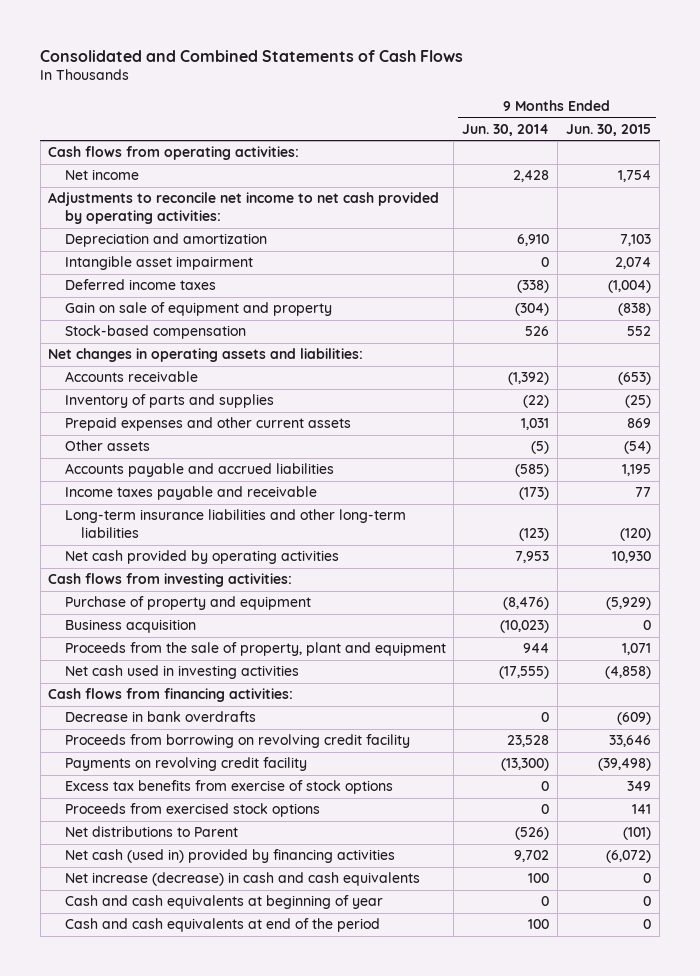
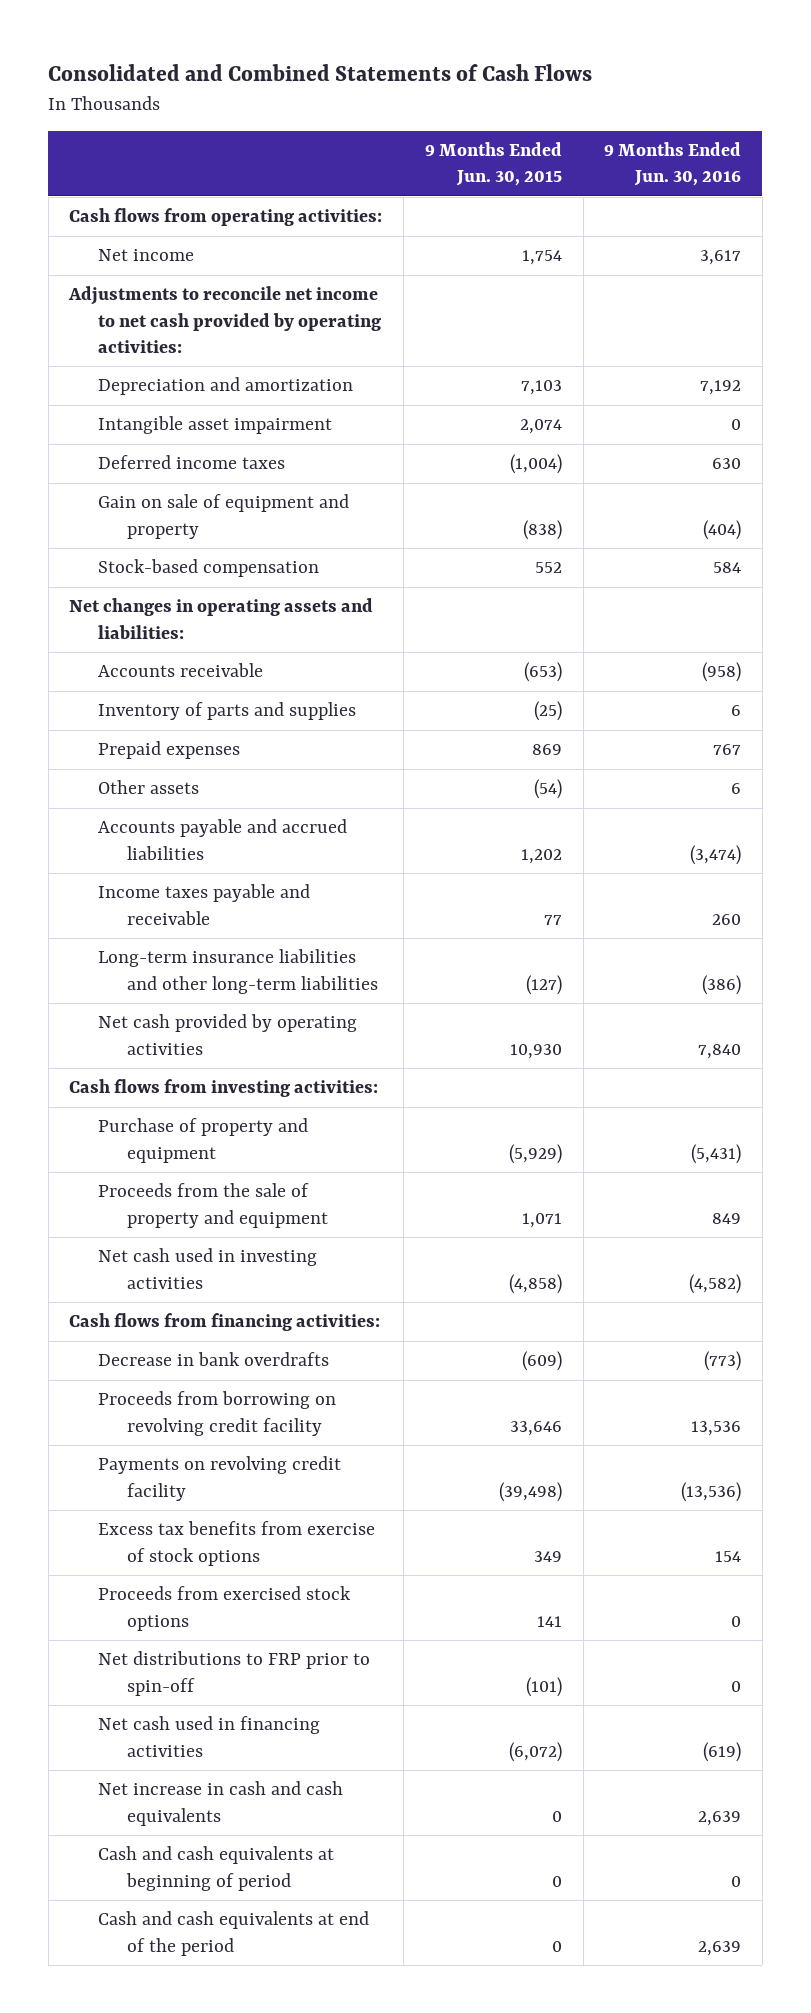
[462,123,550,136] Jun. 30, 2014 -> none
none -> [604,142,742,187] 9 Months Ended Jun. 30, 2016
[64,417,351,432] Prepaid expenses and other current assets -> [98,741,241,760] Prepaid expenses
[622,464,652,477] 1,195 -> [520,848,562,864] 1,202
[620,528,652,542] (120) -> [525,974,562,995] (127)
[64,619,196,634] Business acquisition -> none
[64,642,446,657] Proceeds from the sale of property, plant and equipment -> [98,1183,329,1228] Proceeds from the sale of property and equipment
[64,826,238,838] Net distributions to Parent -> [98,1651,371,1696] Net distributions to FRP prior to spin-off
[64,849,395,864] Net cash (used in) provided by financing activities -> [98,1716,321,1757] Net cash used in financing activities
[64,872,420,887] Net increase (decrease) in cash and cash equivalents -> [98,1781,344,1826] Net increase in cash and cash equivalents
[64,895,383,910] Cash and cash equivalents at beginning of year -> [98,1846,335,1891] Cash and cash equivalents at beginning of period

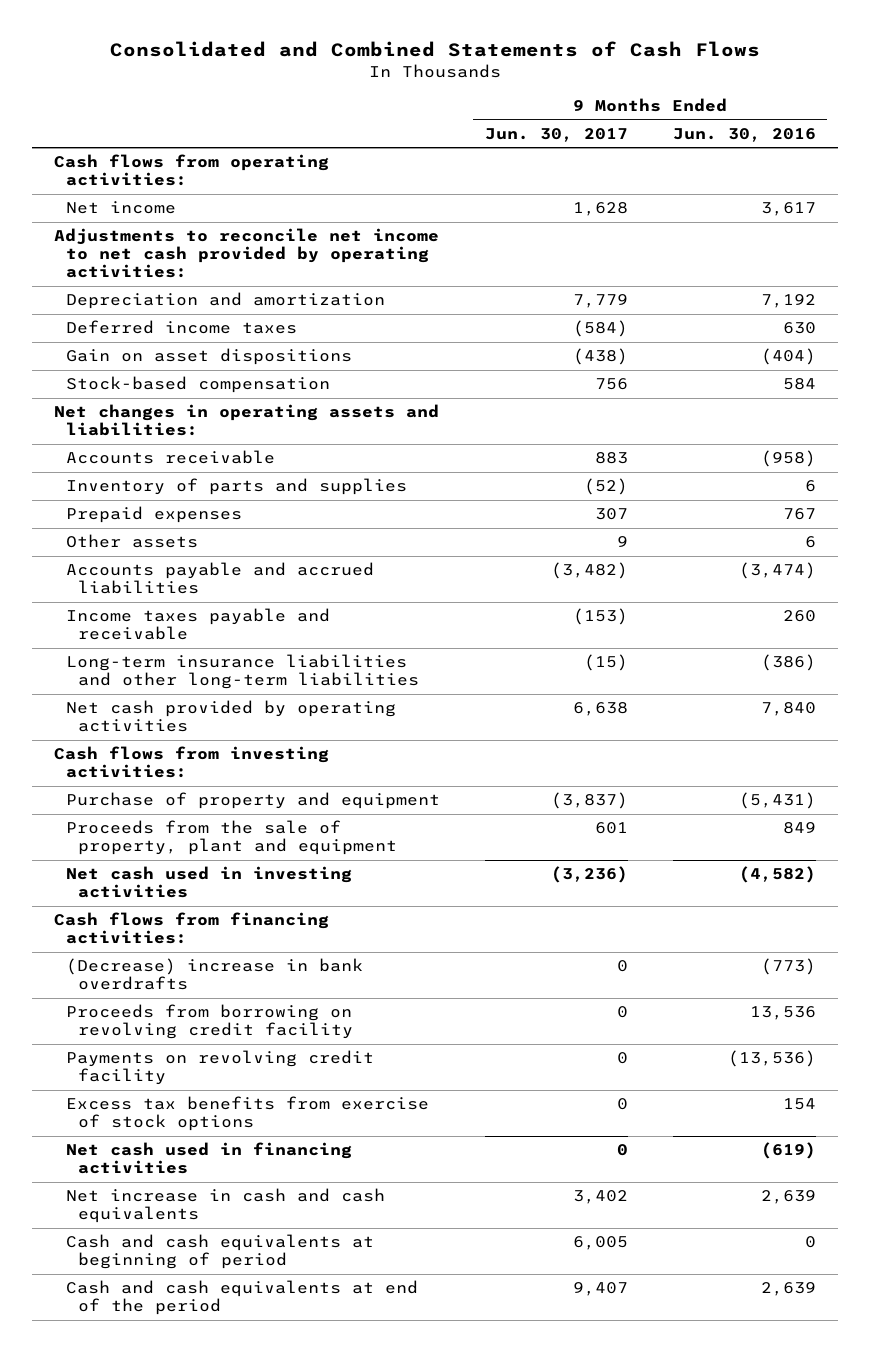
[424,142,562,187] 9 Months Ended Jun. 30, 2015 -> none
none -> [484,128,628,143] Jun. 30, 2017
[98,416,333,435] Intangible asset impairment -> none
[98,494,350,539] Gain on sale of equipment and property -> [65,348,352,366] Gain on asset dispositions
[98,1183,329,1228] Proceeds from the sale of property and equipment -> [65,820,397,856] Proceeds from the sale of property, plant and equipment
[98,1352,330,1367] Decrease in bank overdrafts -> [65,958,363,991] (Decrease) increase in bank overdrafts
[98,1586,352,1631] Proceeds from exercised stock options -> none
[98,1651,371,1696] Net distributions to FRP prior to spin-off -> none

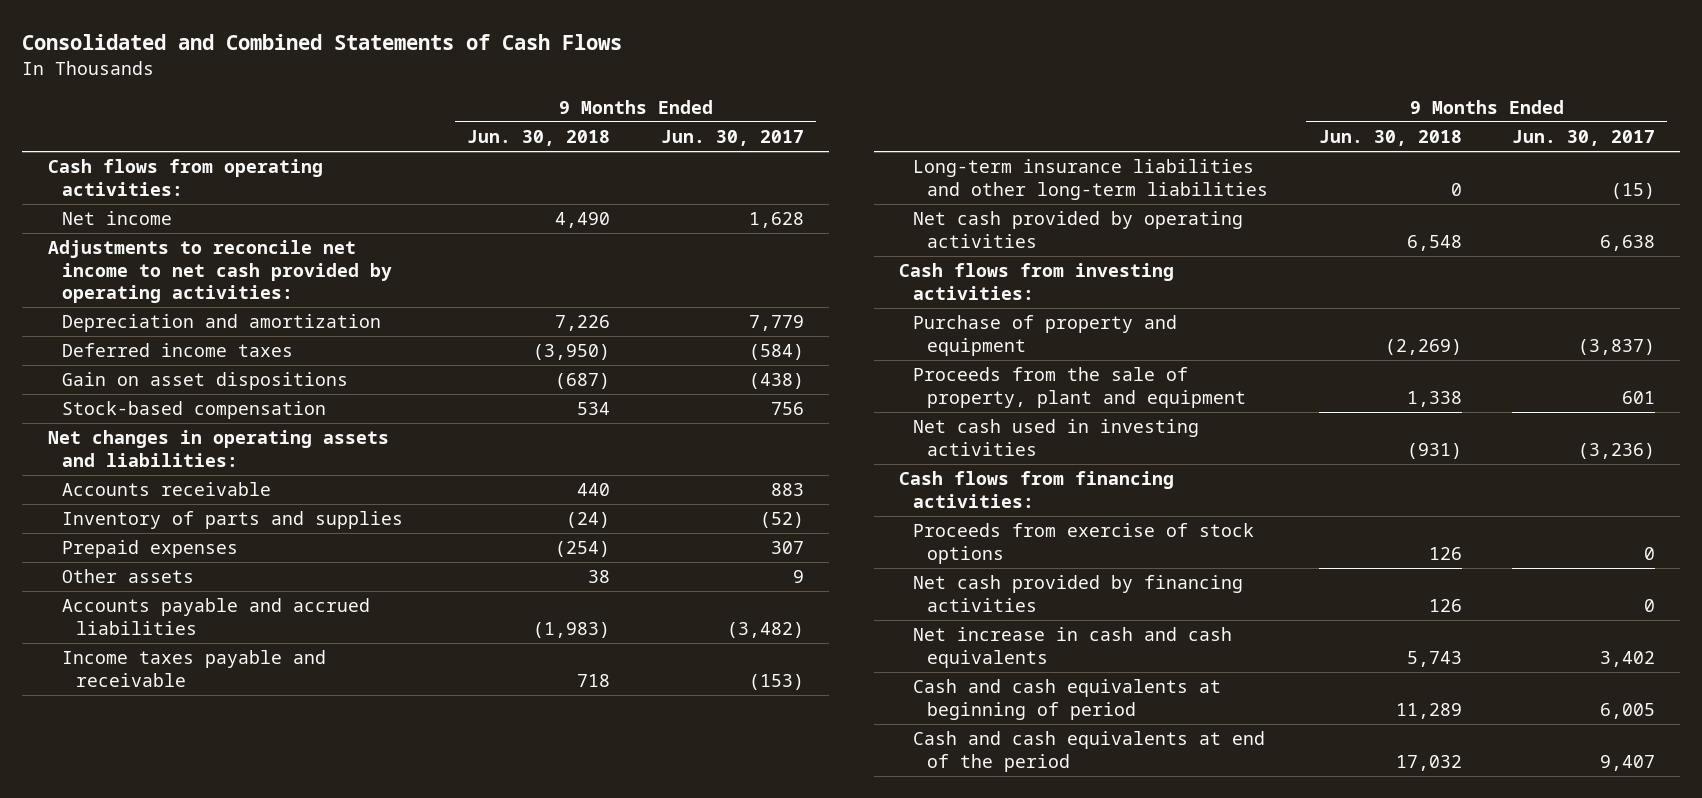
[672,128,816,143] Jun. 30, 2016 -> none
none -> [467,129,611,146] Jun. 30, 2018
[65,958,363,991] (Decrease) increase in bank overdrafts -> none
[65,1004,353,1040] Proceeds from borrowing on revolving credit facility -> none
[65,1050,374,1086] Payments on revolving credit facility -> none
[65,1096,429,1132] Excess tax benefits from exercise of stock options -> [913,523,1255,564] Proceeds from exercise of stock options
[65,1142,352,1175] Net cash used in financing activities -> [913,575,1244,612] Net cash provided by financing activities

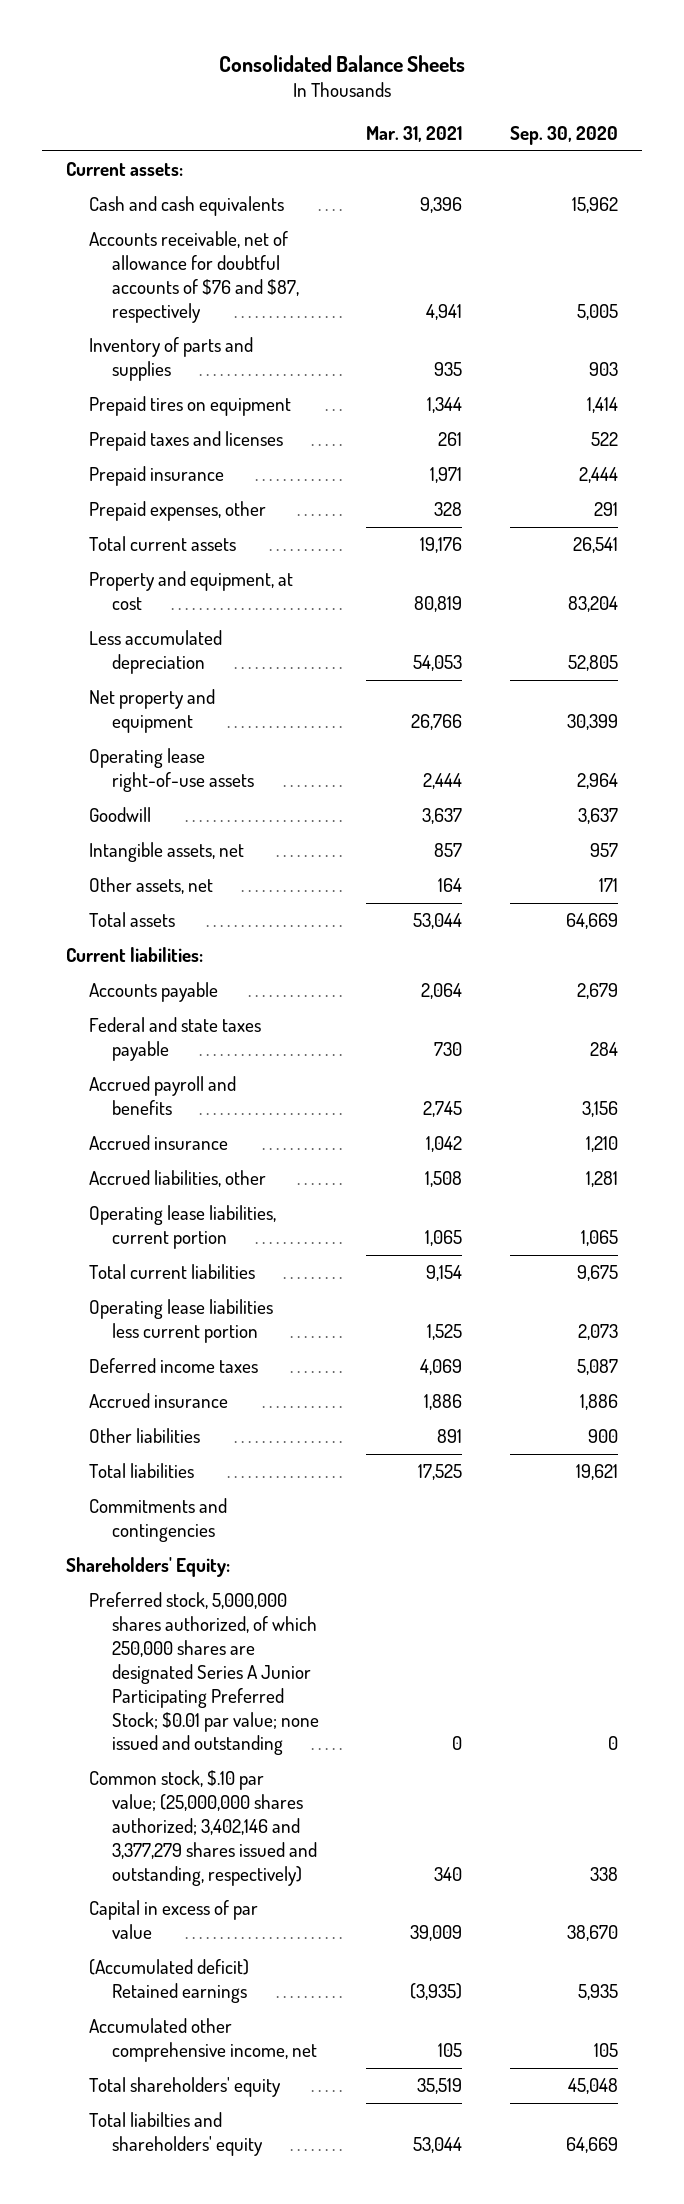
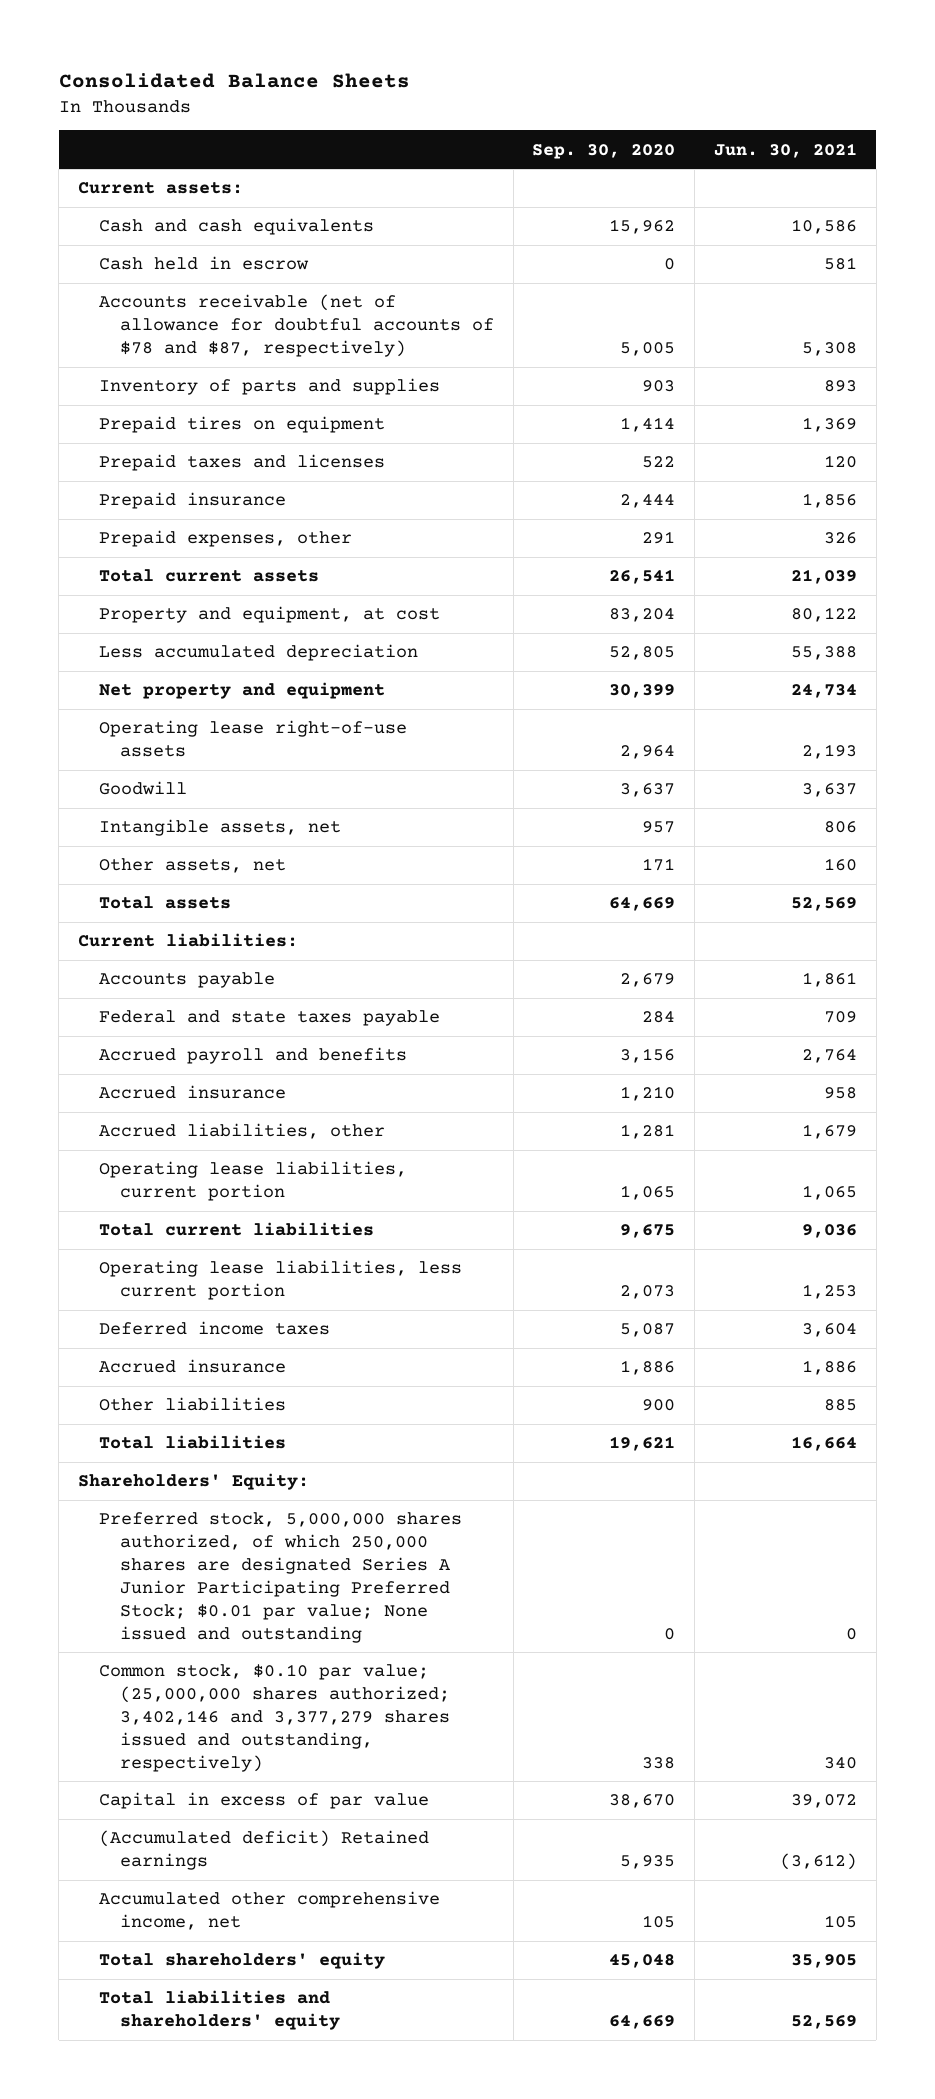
[366,126,463,143] Mar. 31, 2021 -> none
none -> [713,142,857,158] Jun. 30, 2021
none -> [98,256,309,271] Cash held in escrow
[88,231,299,323] Accounts receivable, net of allowance for doubtful accounts of $76 and $87, respectively -> [98,294,494,358] Accounts receivable (net of allowance for doubtful accounts of $78 and $87, respectively)
[88,1299,273,1344] Operating lease liabilities less current portion -> [98,1260,462,1301] Operating lease liabilities, less current portion
[88,1498,227,1543] Commitments and contingencies -> none
[88,1592,319,1756] Preferred stock, 5,000,000 shares authorized, of which 250,000 shares are designated Series A Junior Participating Preferred Stock; $0.01 par value; none issued and outstanding -> [98,1512,462,1643] Preferred stock, 5,000,000 shares authorized, of which 250,000 shares are designated Series A Junior Participating Preferred Stock; $0.01 par value; None issued and outstanding
[88,1770,317,1886] Common stock, $.10 par value; (25,000,000 shares authorized; 3,402,146 and 3,377,279 shares issued and outstanding, respectively) -> [98,1664,450,1772] Common stock, $0.10 par value; (25,000,000 shares authorized; 3,402,146 and 3,377,279 shares issued and outstanding, respectively)
[88,2112,263,2157] Total liabilties and shareholders' equity -> [98,1990,340,2031] Total liabilities and shareholders' equity

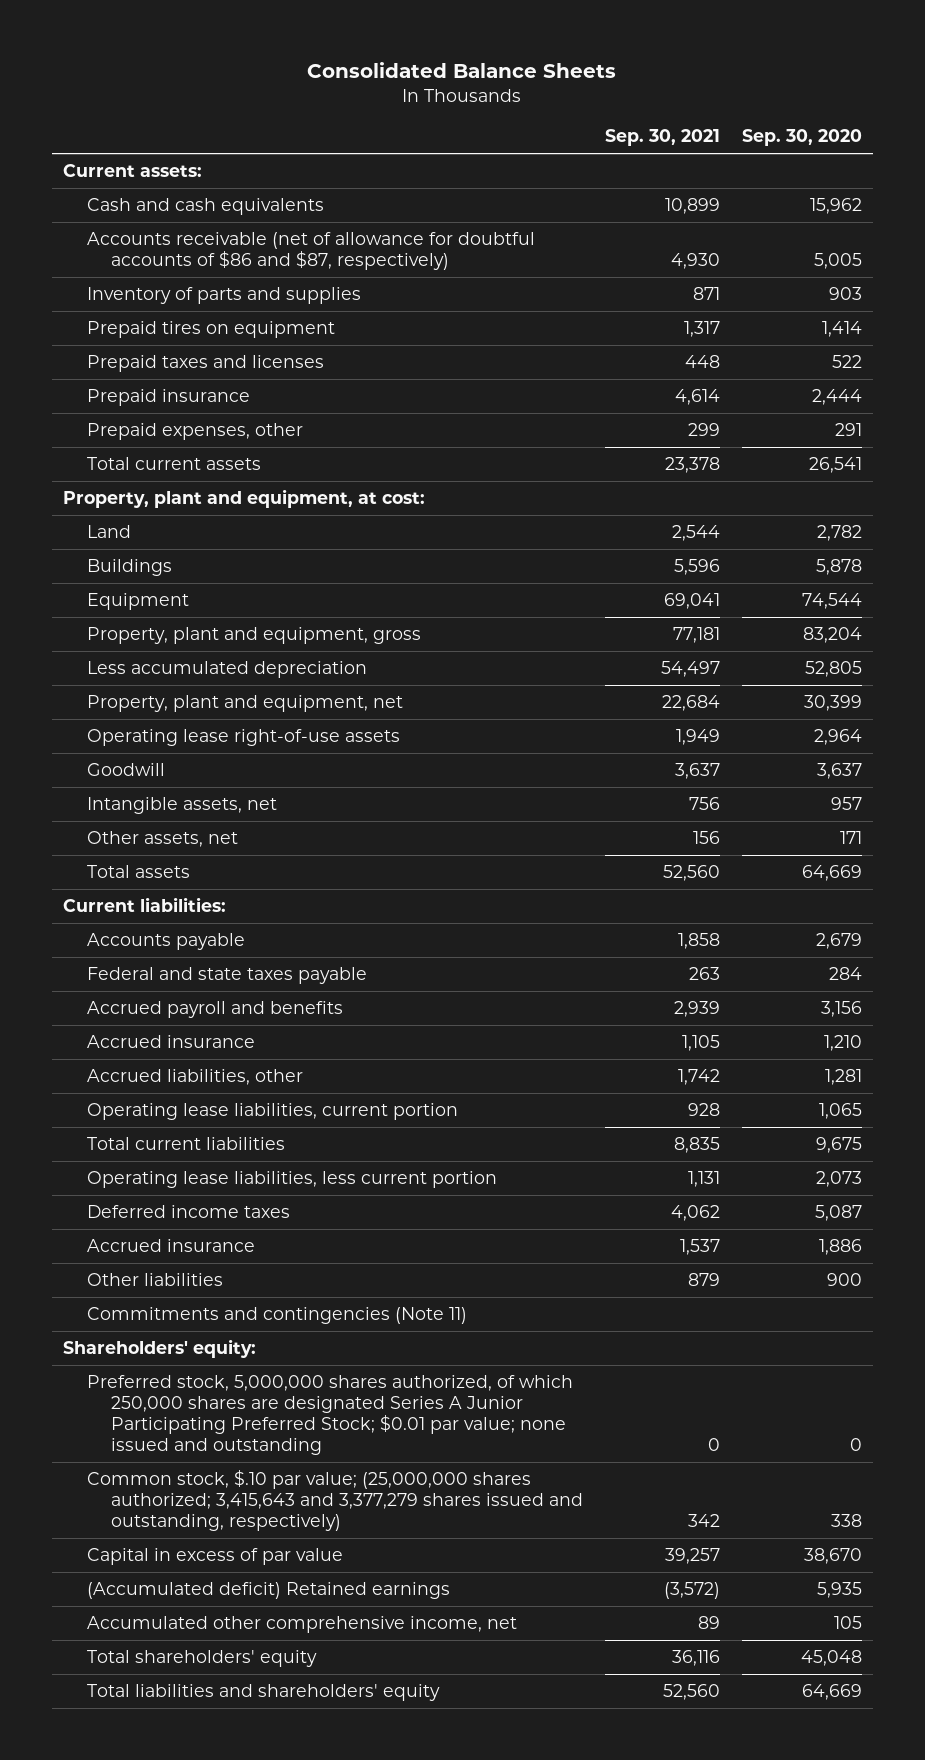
[713,142,857,158] Jun. 30, 2021 -> none
none -> [604,129,720,147] Sep. 30, 2021
[98,256,309,271] Cash held in escrow -> none
[98,294,494,358] Accounts receivable (net of allowance for doubtful accounts of $78 and $87, respectively) -> [86,232,535,270] Accounts receivable (net of allowance for doubtful accounts of $86 and $87, respectively)
none -> [62,489,425,509] Property, plant and equipment, at cost:
none -> [86,525,131,539] Land
none -> [86,559,172,577] Buildings
none -> [86,593,189,611] Equipment
[98,606,440,624] Property and equipment, at cost -> [86,627,421,645] Property, plant and equipment, gross
[98,682,385,700] Net property and equipment -> [86,695,403,713] Property, plant and equipment, net
[98,1435,286,1450] Total liabilities -> none
none -> [86,1307,467,1325] Commitments and contingencies (Note 11)
[77,1473,309,1491] Shareholders' Equity: -> [62,1339,256,1359] Shareholders' equity:
[98,1512,462,1643] Preferred stock, 5,000,000 shares authorized, of which 250,000 shares are designated Series A Junior Participating Preferred Stock; $0.01 par value; None issued and outstanding -> [86,1375,573,1455] Preferred stock, 5,000,000 shares authorized, of which 250,000 shares are designated Series A Junior Participating Preferred Stock; $0.01 par value; none issued and outstanding
[98,1664,450,1772] Common stock, $0.10 par value; (25,000,000 shares authorized; 3,402,146 and 3,377,279 shares issued and outstanding, respectively) -> [86,1470,583,1531] Common stock, $.10 par value; (25,000,000 shares authorized; 3,415,643 and 3,377,279 shares issued and outstanding, respectively)

